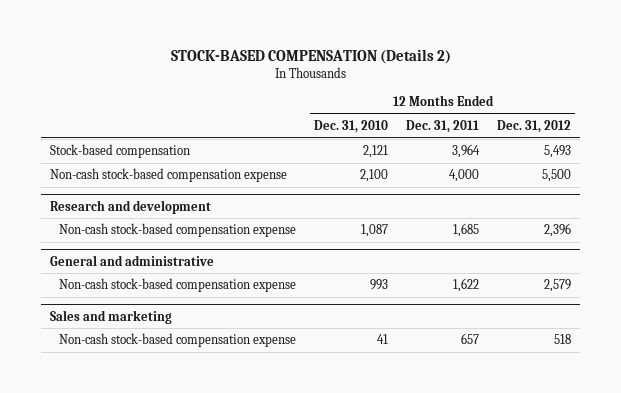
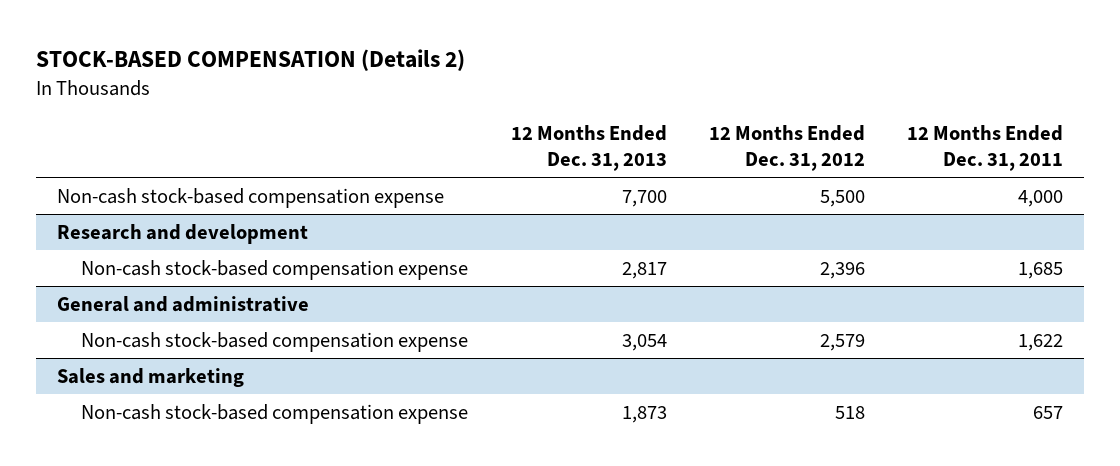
[314,119,389,133] Dec. 31, 2010 -> none
none -> [510,124,667,172] 12 Months Ended Dec. 31, 2013
[50,144,191,159] Stock-based compensation -> none

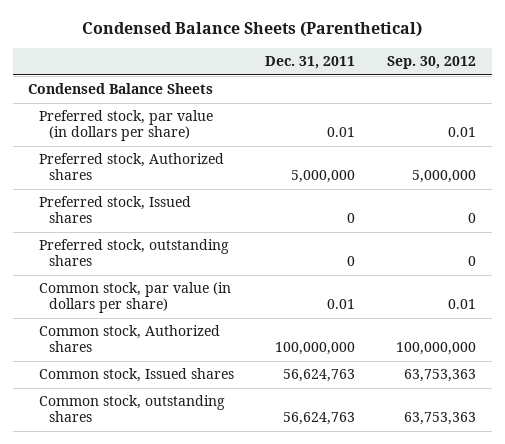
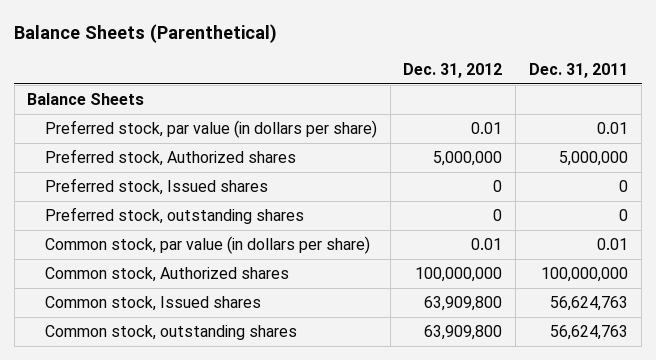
[82,21,423,38] Condensed Balance Sheets (Parenthetical) -> [14,23,278,43] Balance Sheets (Parenthetical)
[387,56,477,70] Sep. 30, 2012 -> none
none -> [403,62,503,78] Dec. 31, 2012
[28,83,214,95] Condensed Balance Sheets -> [27,93,145,106] Balance Sheets

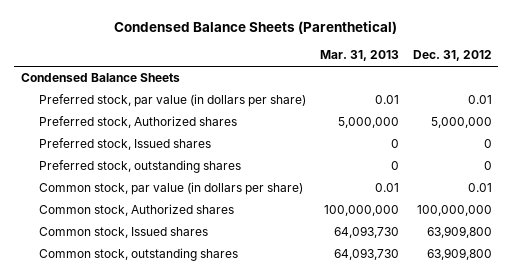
[14,23,278,43] Balance Sheets (Parenthetical) -> [114,21,398,35] Condensed Balance Sheets (Parenthetical)
[529,62,629,78] Dec. 31, 2011 -> none
none -> [319,50,399,62] Mar. 31, 2013
[27,93,145,106] Balance Sheets -> [20,73,180,83] Condensed Balance Sheets

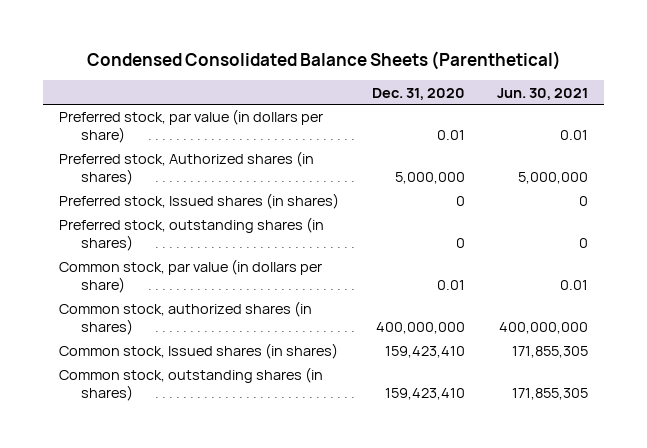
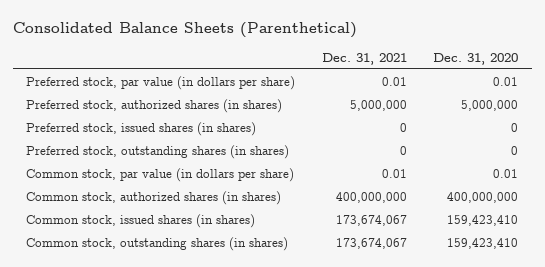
[86,50,561,70] Condensed Consolidated Balance Sheets (Parenthetical) -> [12,22,357,39] Consolidated Balance Sheets (Parenthetical)
[497,87,589,100] Jun. 30, 2021 -> none
none -> [321,53,407,66] Dec. 31, 2021
[59,151,315,185] Preferred stock, Authorized shares (in shares) -> [26,98,283,113] Preferred stock, authorized shares (in shares)
[59,193,340,210] Preferred stock, Issued shares (in shares) -> [26,121,257,136] Preferred stock, issued shares (in shares)
[59,343,339,360] Common stock, Issued shares (in shares) -> [26,213,256,228] Common stock, issued shares (in shares)

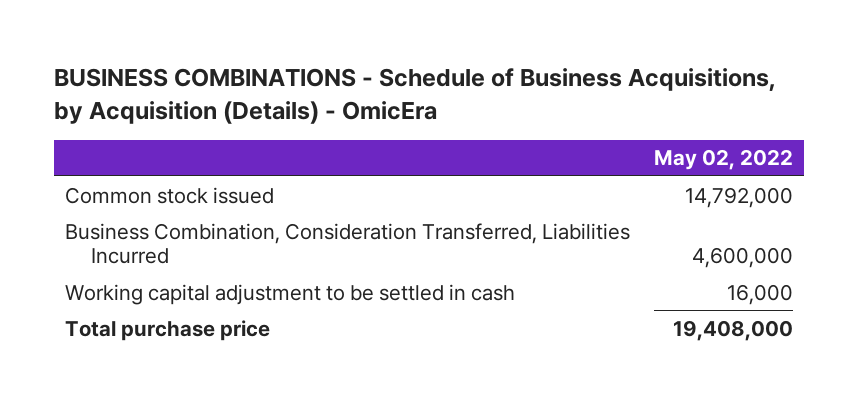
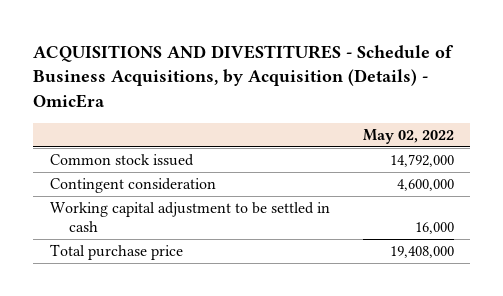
[53,68,776,124] BUSINESS COMBINATIONS - Schedule of Business Acquisitions, by Acquisition (Details) - OmicEra -> [33,44,455,108] ACQUISITIONS AND DIVESTITURES - Schedule of Business Acquisitions, by Acquisition (Details) - OmicEra
[65,222,631,265] Business Combination, Consideration Transferred, Liabilities Incurred -> [49,178,216,194] Contingent consideration

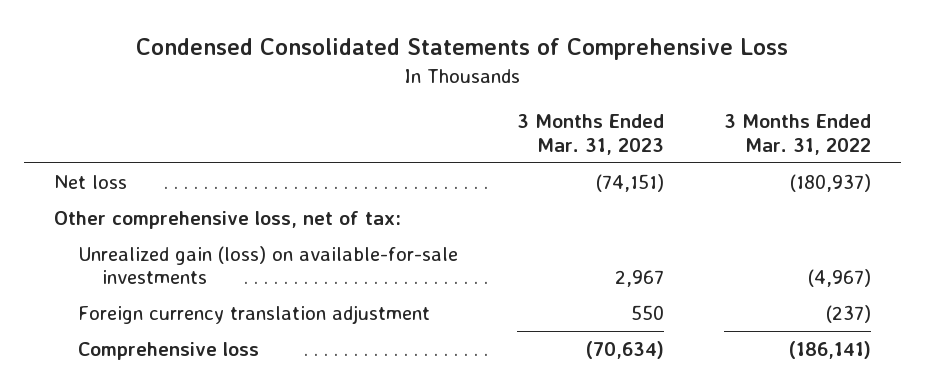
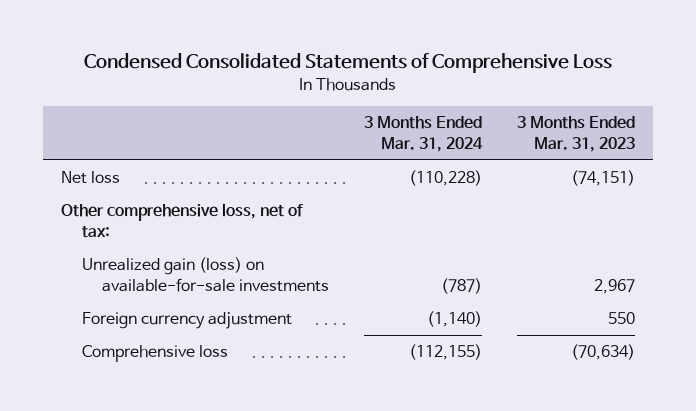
[724,114,872,155] 3 Months Ended Mar. 31, 2022 -> none
none -> [364,116,484,153] 3 Months Ended Mar. 31, 2024
[77,304,430,324] Foreign currency translation adjustment -> [81,312,292,330] Foreign currency adjustment

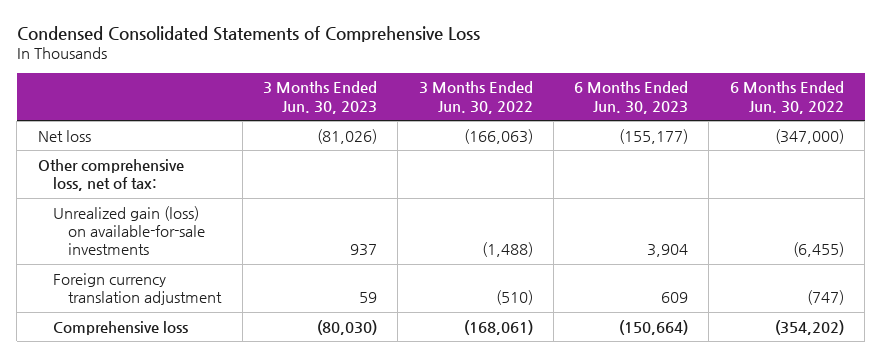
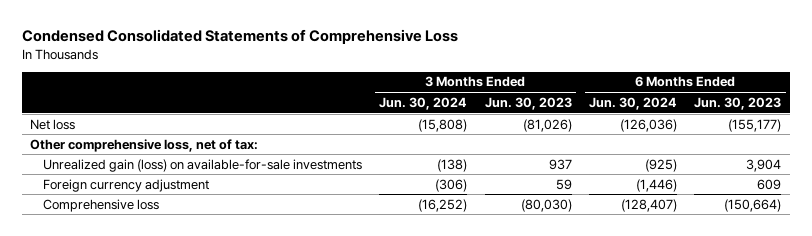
[418,81,533,114] 3 Months Ended Jun. 30, 2022 -> none
[729,81,844,114] 6 Months Ended Jun. 30, 2022 -> none
none -> [379,96,468,110] Jun. 30, 2024
none -> [588,96,677,110] Jun. 30, 2024
[53,272,223,305] Foreign currency translation adjustment -> [42,178,209,192] Foreign currency adjustment

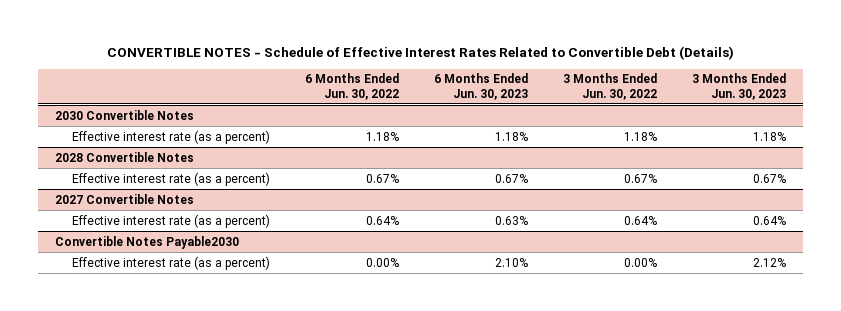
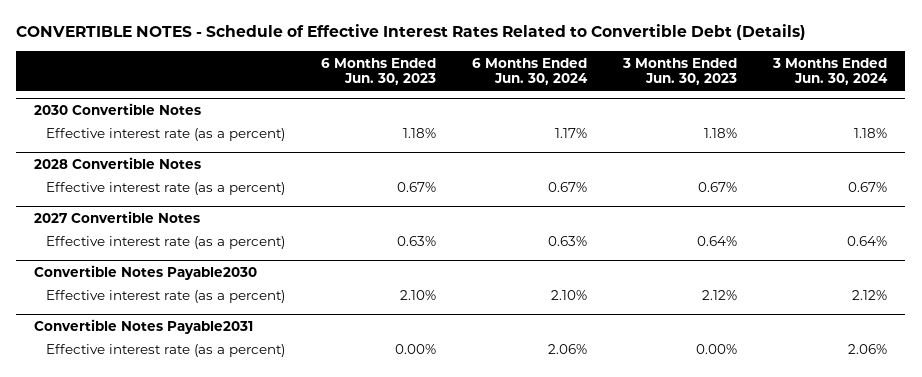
[305,73,400,100] 6 Months Ended Jun. 30, 2022 -> none
[563,73,658,100] 3 Months Ended Jun. 30, 2022 -> none
none -> [472,57,589,86] 6 Months Ended Jun. 30, 2024
none -> [772,57,889,86] 3 Months Ended Jun. 30, 2024
none -> [34,319,254,335] Convertible Notes Payable2031
none -> [45,344,285,358] Effective interest rate (as a percent)

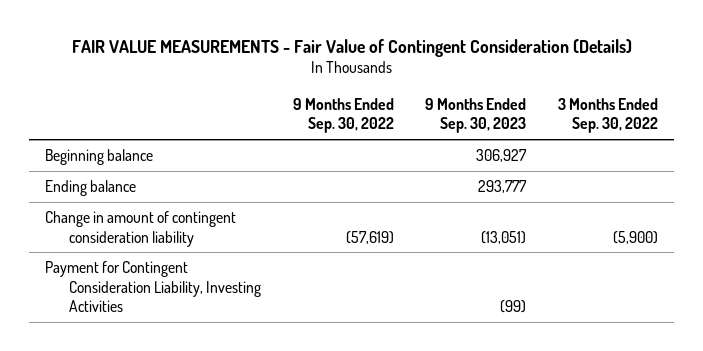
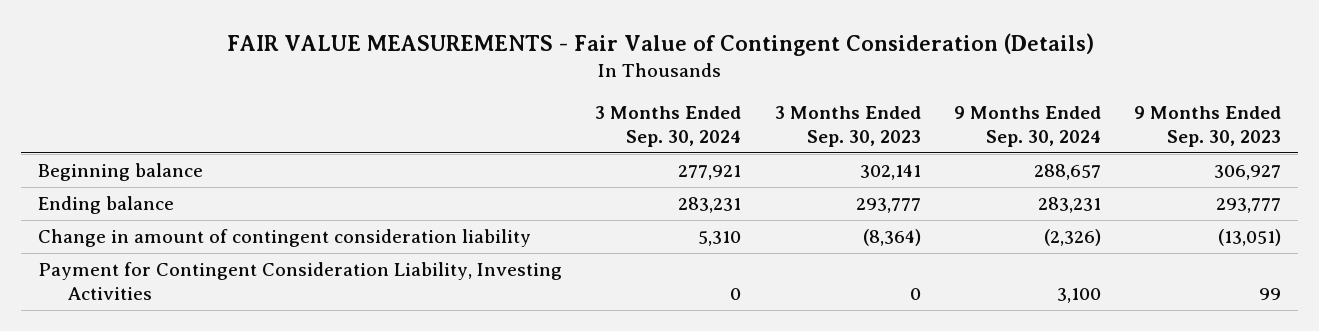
[292,97,394,134] 9 Months Ended Sep. 30, 2022 -> none
[558,97,659,134] 3 Months Ended Sep. 30, 2022 -> none
none -> [595,105,742,147] 3 Months Ended Sep. 30, 2024
none -> [774,105,921,147] 3 Months Ended Sep. 30, 2023
none -> [954,105,1102,147] 9 Months Ended Sep. 30, 2024
[500,299,527,313] (99) -> [1259,288,1282,301] 99

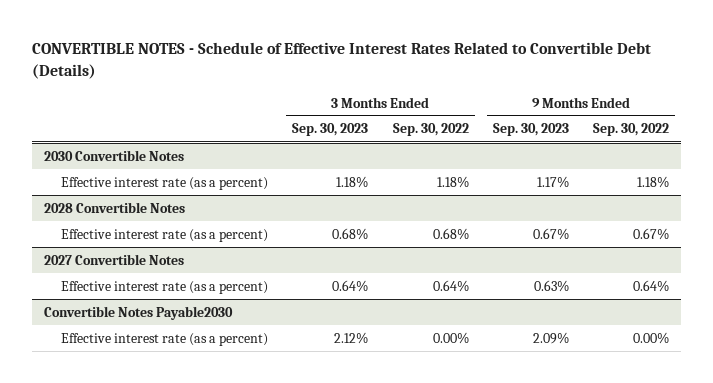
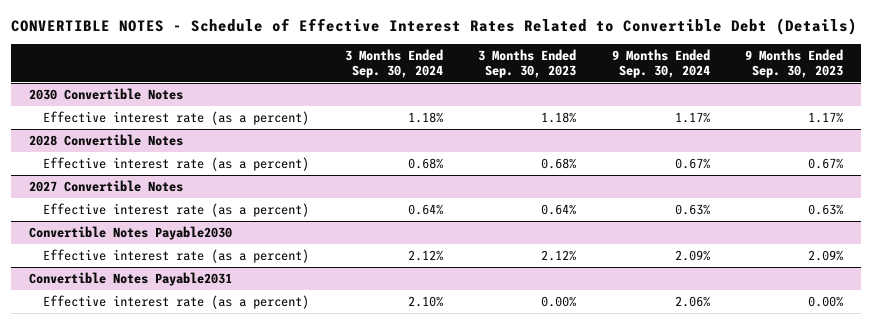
[392,123,469,137] Sep. 30, 2022 -> none
[593,123,670,137] Sep. 30, 2022 -> none
none -> [344,48,443,79] 3 Months Ended Sep. 30, 2024
none -> [611,48,710,79] 9 Months Ended Sep. 30, 2024
none -> [28,271,232,286] Convertible Notes Payable2031
none -> [43,294,310,309] Effective interest rate (as a percent)

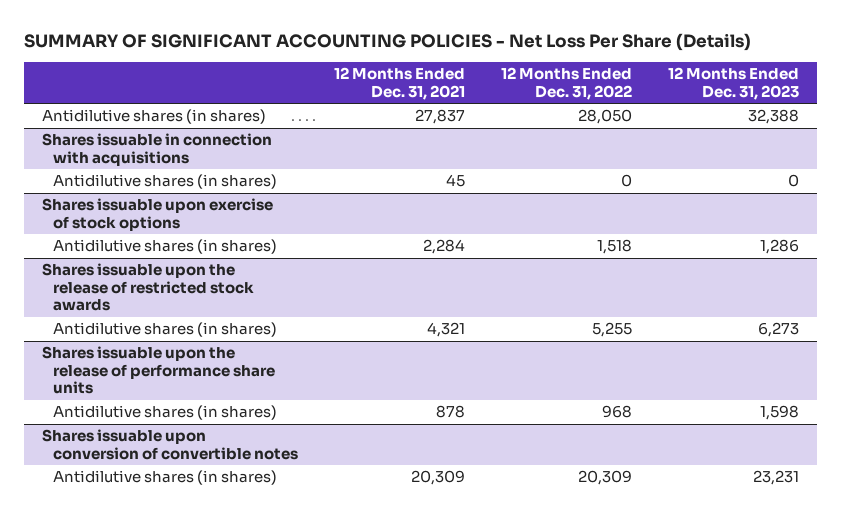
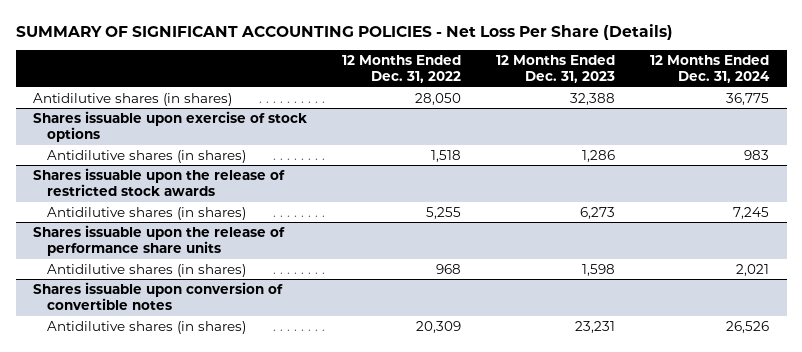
[333,67,465,100] 12 Months Ended Dec. 31, 2021 -> none
none -> [650,54,771,84] 12 Months Ended Dec. 31, 2024
[42,133,273,166] Shares issuable in connection with acquisitions -> none
[52,174,277,190] Antidilutive shares (in shares) -> none

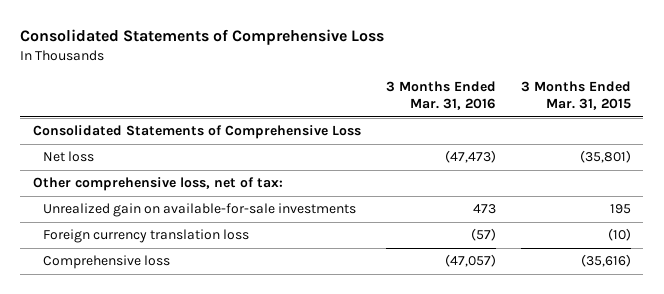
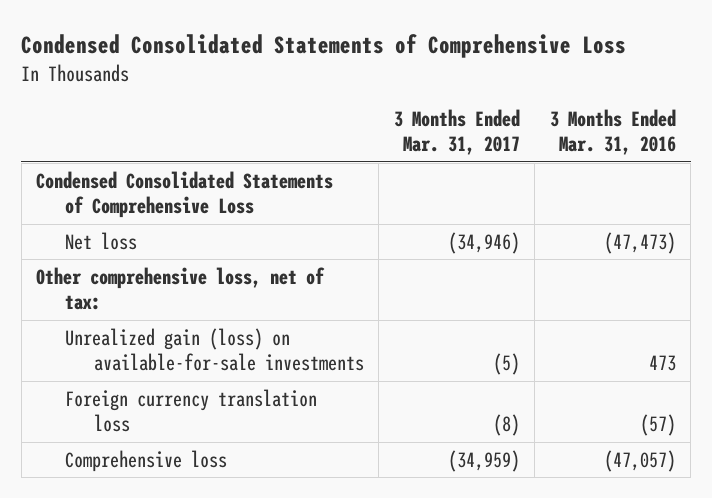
[20,29,385,46] Consolidated Statements of Comprehensive Loss -> [21,33,627,58] Condensed Consolidated Statements of Comprehensive Loss
[520,81,631,110] 3 Months Ended Mar. 31, 2015 -> none
none -> [393,108,520,156] 3 Months Ended Mar. 31, 2017
[32,125,361,140] Consolidated Statements of Comprehensive Loss -> [36,170,334,219] Condensed Consolidated Statements of Comprehensive Loss
[43,203,357,218] Unrealized gain on available-for-sale investments -> [64,327,364,372] Unrealized gain (loss) on available-for-sale investments

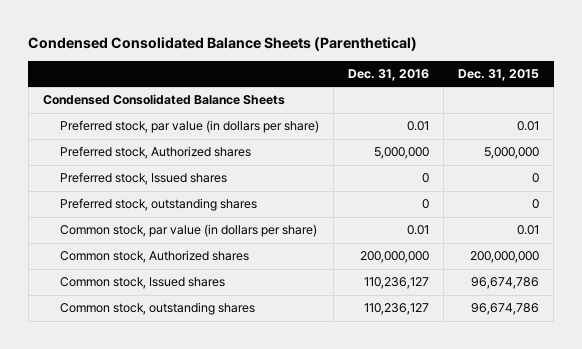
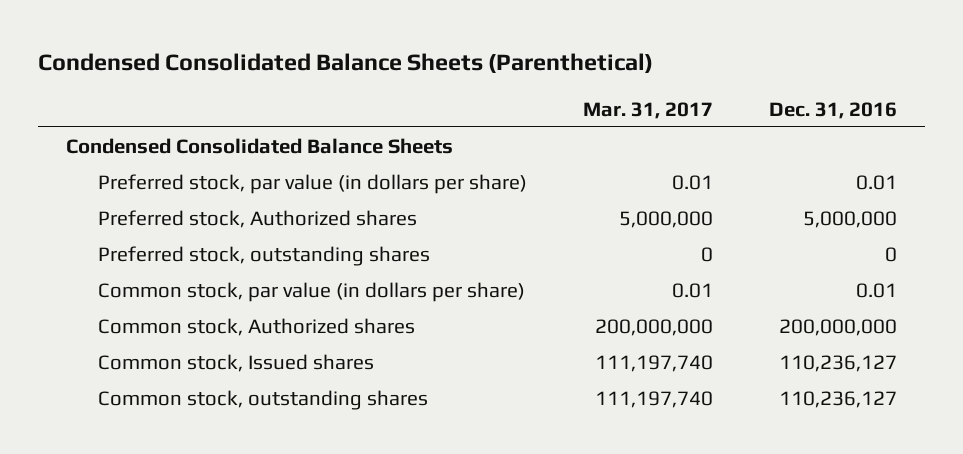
[458,68,540,81] Dec. 31, 2015 -> none
none -> [583,101,714,119] Mar. 31, 2017
[59,172,227,186] Preferred stock, Issued shares -> none

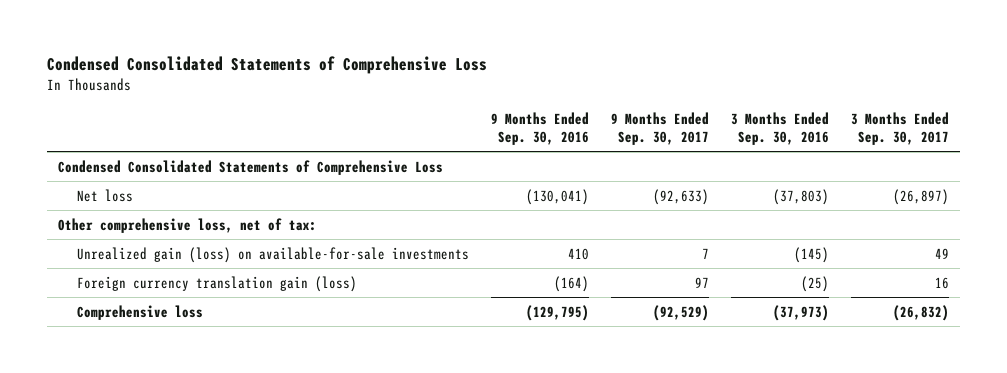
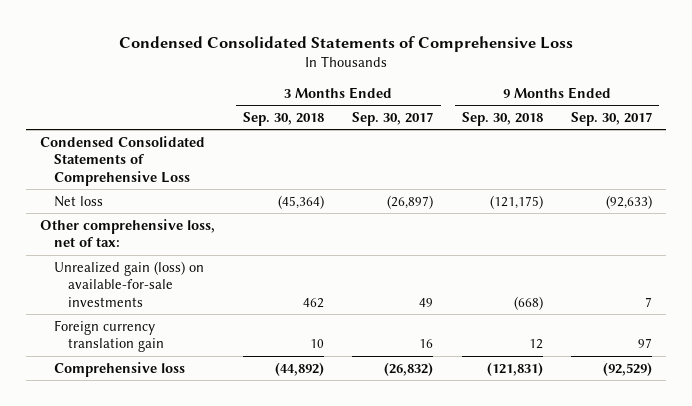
[490,111,589,145] 9 Months Ended Sep. 30, 2016 -> none
[730,111,829,145] 3 Months Ended Sep. 30, 2016 -> none
none -> [243,112,325,127] Sep. 30, 2018
none -> [461,112,543,127] Sep. 30, 2018
[76,275,357,292] Foreign currency translation gain (loss) -> [54,319,165,353] Foreign currency translation gain

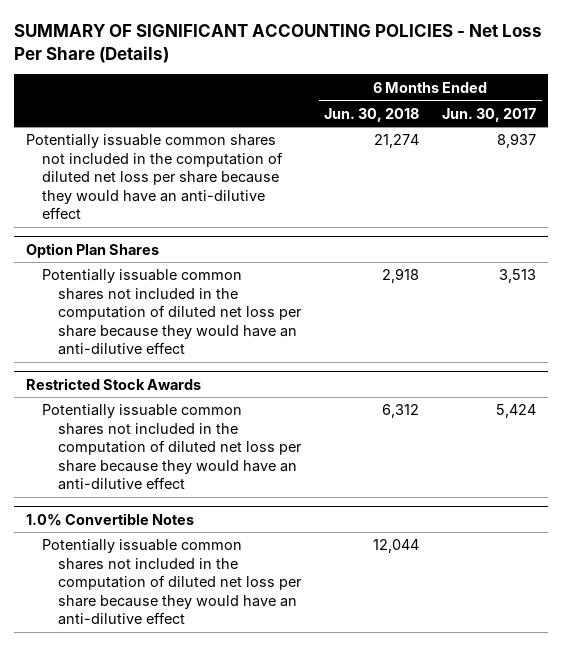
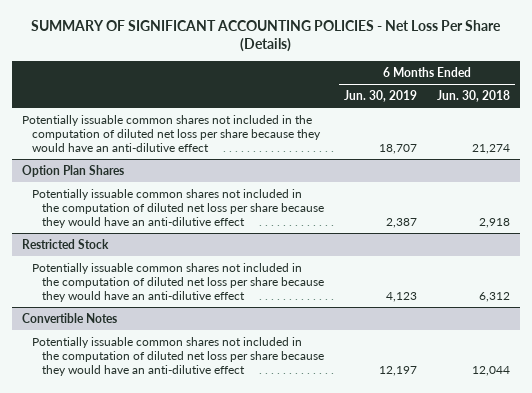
[442,107,537,122] Jun. 30, 2017 -> none
none -> [343,90,417,103] Jun. 30, 2019
[25,377,201,390] Restricted Stock Awards -> [22,238,110,249] Restricted Stock
[25,512,194,526] 1.0% Convertible Notes -> [22,312,118,323] Convertible Notes

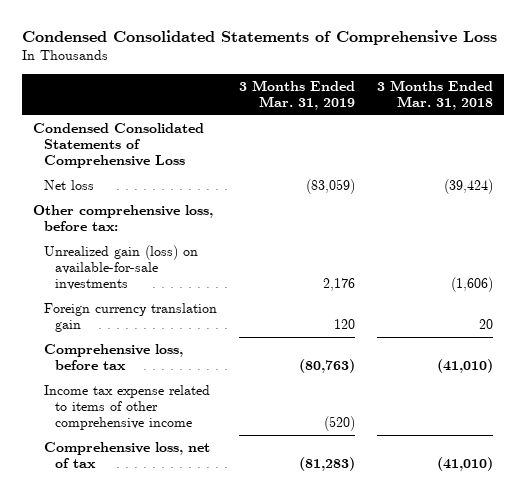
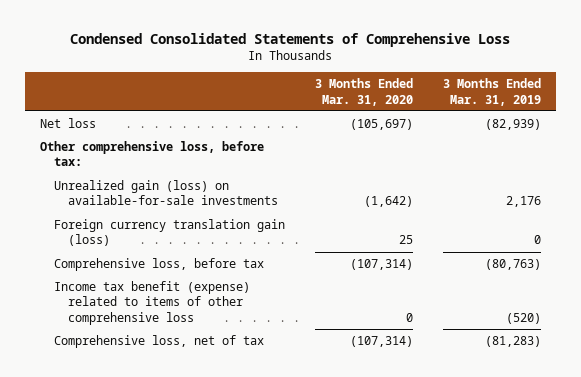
[376,79,493,110] 3 Months Ended Mar. 31, 2018 -> none
none -> [314,78,413,106] 3 Months Ended Mar. 31, 2020
[32,123,204,169] Condensed Consolidated Statements of Comprehensive Loss -> none
[305,179,355,195] (83,059) -> [484,118,541,130] (82,939)
[43,303,217,333] Foreign currency translation gain -> [53,218,285,247] Foreign currency translation gain (loss)
[333,319,355,330] 120 -> [533,235,541,245] 0
[43,385,210,431] Income tax expense related to items of other comprehensive income -> [53,280,250,325] Income tax benefit (expense) related to items of other comprehensive loss

